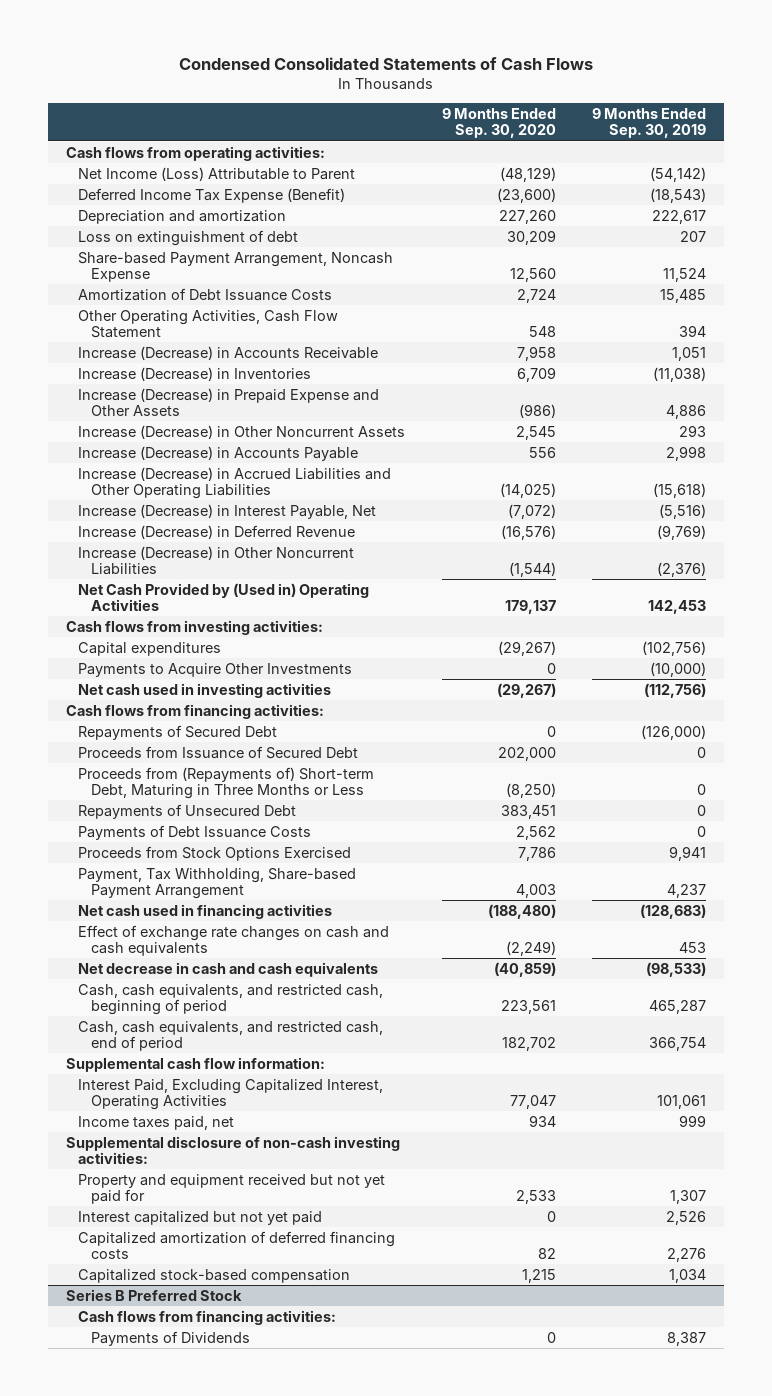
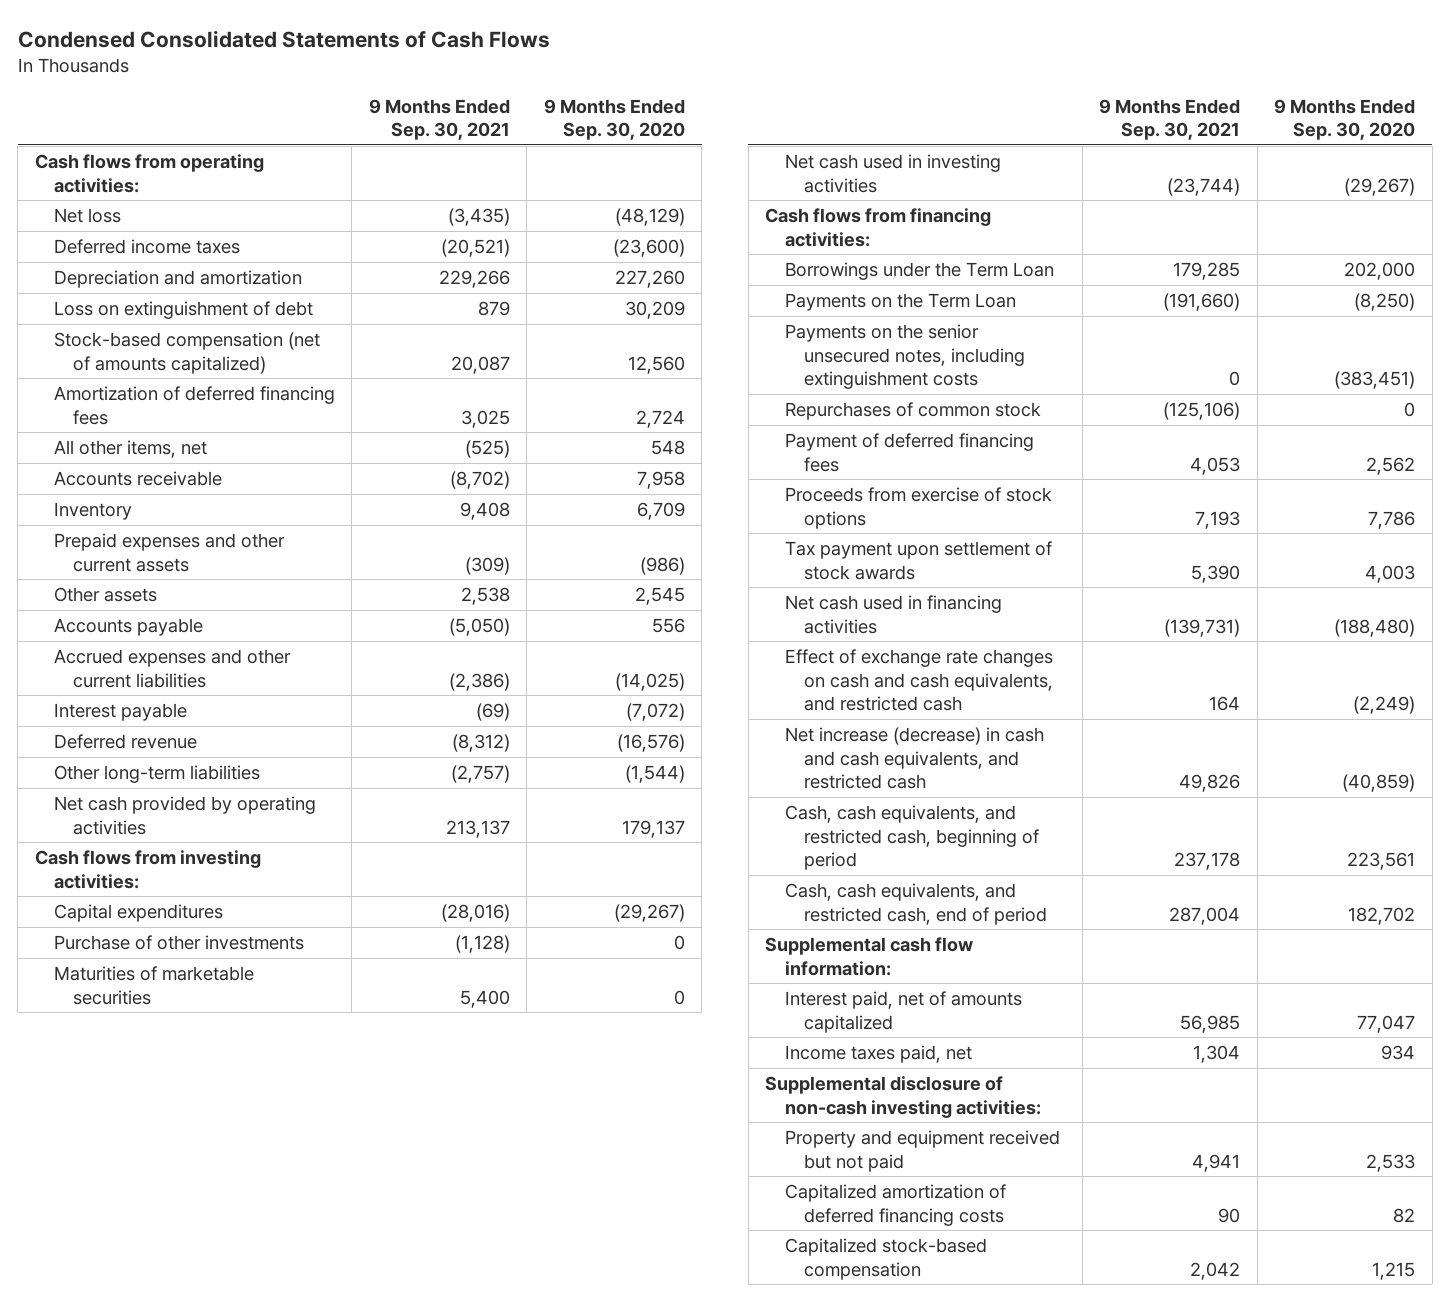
[592,107,707,139] 9 Months Ended Sep. 30, 2019 -> none
none -> [368,98,510,140] 9 Months Ended Sep. 30, 2021
[78,166,356,181] Net Income (Loss) Attributable to Parent -> [54,208,122,224] Net loss
[78,187,346,203] Deferred Income Tax Expense (Benefit) -> [54,239,241,255] Deferred income taxes
[78,251,394,283] Share-based Payment Arrangement, Noncash Expense -> [54,332,321,374] Stock-based compensation (net of amounts capitalized)
[78,287,333,301] Amortization of Debt Issuance Costs -> [54,386,336,425] Amortization of deferred financing fees
[78,309,339,339] Other Operating Activities, Cash Flow Statement -> [54,440,208,459] All other items, net
[78,345,379,360] Increase (Decrease) in Accounts Receivable -> [54,471,223,487] Accounts receivable
[78,366,312,381] Increase (Decrease) in Inventories -> [54,502,133,521] Inventory
[78,387,380,417] Increase (Decrease) in Prepaid Expense and Other Assets -> [54,533,286,572] Prepaid expenses and other current assets
[78,424,406,439] Increase (Decrease) in Other Noncurrent Assets -> [54,587,158,603] Other assets
[78,445,359,461] Increase (Decrease) in Accounts Payable -> [54,618,204,637] Accounts payable
[78,466,392,500] Increase (Decrease) in Accrued Liabilities and Other Operating Liabilities -> [54,649,292,688] Accrued expenses and other current liabilities
[78,503,377,519] Increase (Decrease) in Interest Payable, Net -> [54,703,188,722] Interest payable
[78,524,356,539] Increase (Decrease) in Deferred Revenue -> [54,734,198,750] Deferred revenue
[78,545,355,576] Increase (Decrease) in Other Noncurrent Liabilities -> [54,765,261,784] Other long-term liabilities
[78,582,370,612] Net Cash Provided by (Used in) Operating Activities -> [54,796,317,835] Net cash provided by operating activities
[78,662,353,677] Payments to Acquire Other Investments -> [54,935,305,951] Purchase of other investments
none -> [54,966,255,1005] Maturities of marketable securities
[78,724,278,740] Repayments of Secured Debt -> none
[78,803,297,819] Repayments of Unsecured Debt -> none
[78,745,359,759] Proceeds from Issuance of Secured Debt -> [784,262,1054,281] Borrowings under the Term Loan
[78,766,375,800] Proceeds from (Repayments of) Short-term Debt, Maturing in Three Months or Less -> [784,293,1016,312] Payments on the Term Loan
none -> [784,324,1025,389] Payments on the senior unsecured notes, including extinguishment costs
none -> [784,402,1041,421] Repurchases of common stock
[78,824,312,840] Payments of Debt Issuance Costs -> [784,433,1034,472] Payment of deferred financing fees
[78,845,352,861] Proceeds from Stock Options Exercised -> [784,487,1052,529] Proceeds from exercise of stock options
[78,867,357,900] Payment, Tax Withholding, Share-based Payment Arrangement -> [784,541,1052,580] Tax payment upon settlement of stock awards
[78,924,390,957] Effect of exchange rate changes on cash and cash equivalents -> [784,649,1053,711] Effect of exchange rate changes on cash and cash equivalents, and restricted cash
[78,961,379,977] Net decrease in cash and cash equivalents -> [784,727,1044,789] Net increase (decrease) in cash and cash equivalents, and restricted cash
[78,1078,384,1111] Interest Paid, Excluding Capitalized Interest, Operating Activities -> [784,991,1022,1033] Interest paid, net of amounts capitalized
[78,1210,323,1225] Interest capitalized but not yet paid -> none
[78,1173,386,1205] Property and equipment received but not yet paid for -> [784,1130,1060,1172] Property and equipment received but not paid
[65,1288,242,1301] Series B Preferred Stock -> none
[78,1309,337,1325] Cash flows from financing activities: -> none
[90,1330,250,1346] Payments of Dividends -> none

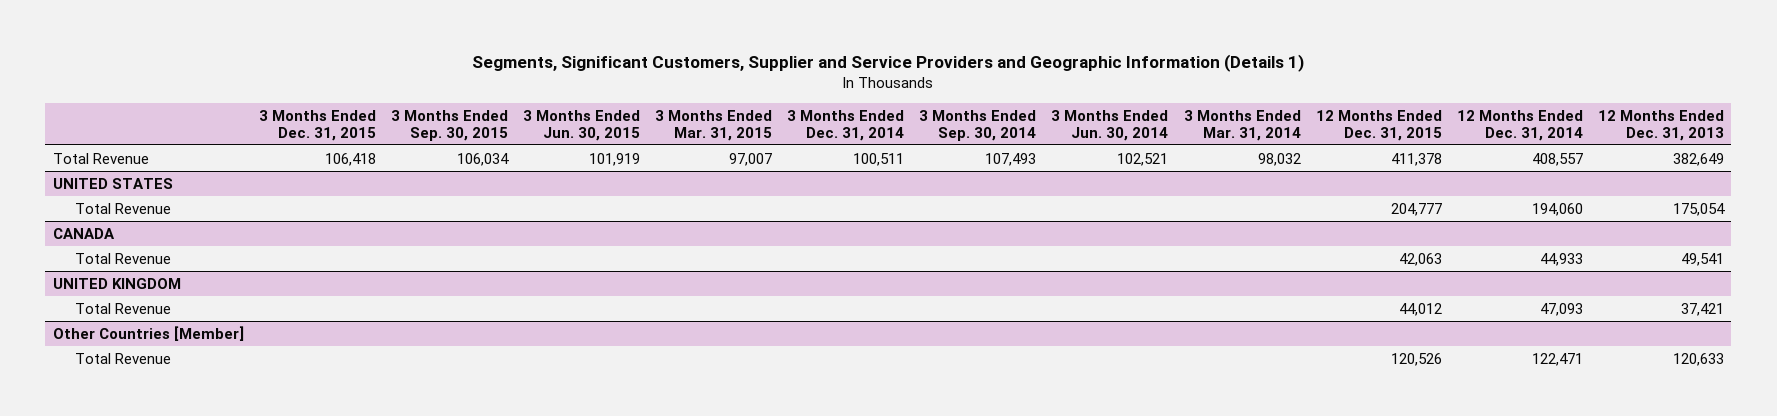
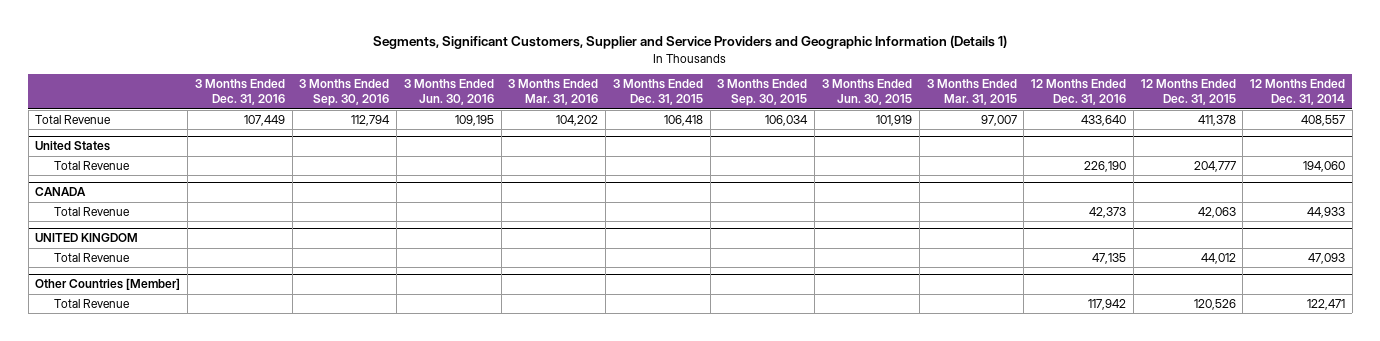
[787,109,905,141] 3 Months Ended Dec. 31, 2014 -> none
[919,109,1037,141] 3 Months Ended Sep. 30, 2014 -> none
[1051,109,1169,141] 3 Months Ended Jun. 30, 2014 -> none
[1183,109,1301,141] 3 Months Ended Mar. 31, 2014 -> none
[1597,109,1724,141] 12 Months Ended Dec. 31, 2013 -> none
none -> [194,79,285,106] 3 Months Ended Dec. 31, 2016
none -> [299,79,390,107] 3 Months Ended Sep. 30, 2016
none -> [403,79,494,106] 3 Months Ended Jun. 30, 2016
none -> [508,79,599,106] 3 Months Ended Mar. 31, 2016
none -> [1031,79,1127,106] 12 Months Ended Dec. 31, 2016
[52,177,173,189] UNITED STATES -> [35,141,111,152] United States

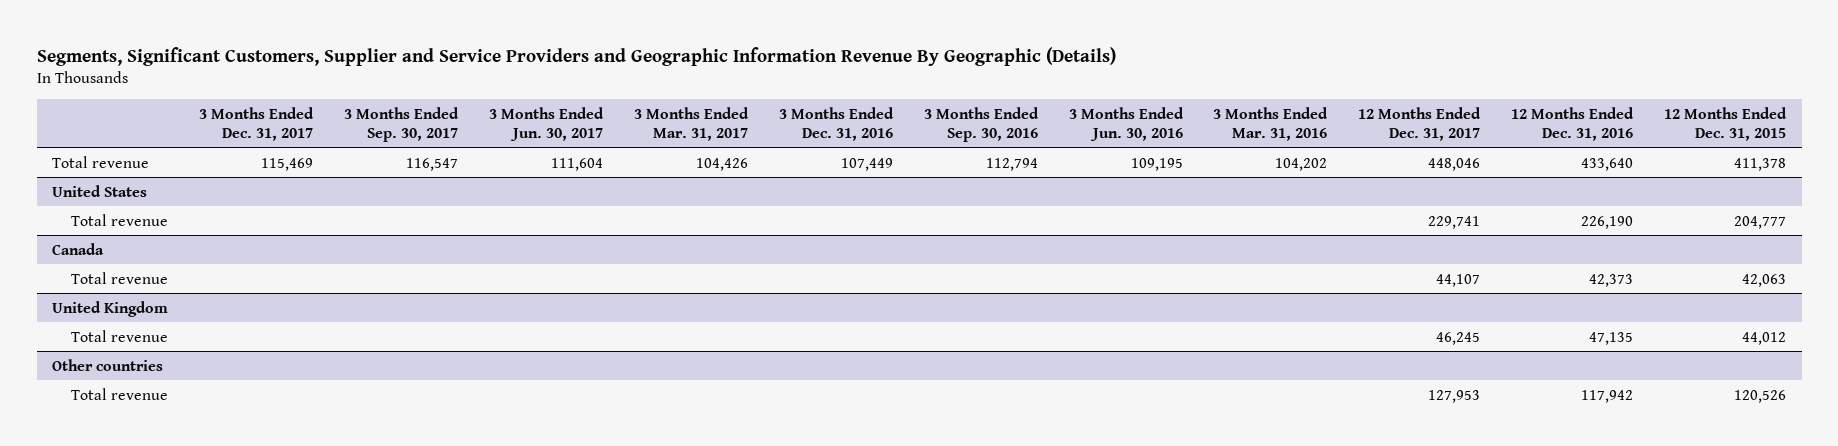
[373,35,1008,50] Segments, Significant Customers, Supplier and Service Providers and Geographic Information (Details 1) -> [36,46,1116,66] Segments, Significant Customers, Supplier and Service Providers and Geographic Information Revenue By Geographic (Details)
[612,79,703,106] 3 Months Ended Dec. 31, 2015 -> none
[717,79,808,107] 3 Months Ended Sep. 30, 2015 -> none
[822,79,913,106] 3 Months Ended Jun. 30, 2015 -> none
[926,79,1017,106] 3 Months Ended Mar. 31, 2015 -> none
[1250,79,1346,106] 12 Months Ended Dec. 31, 2014 -> none
none -> [199,106,315,141] 3 Months Ended Dec. 31, 2017
none -> [344,106,460,142] 3 Months Ended Sep. 30, 2017
none -> [488,106,604,141] 3 Months Ended Jun. 30, 2017
none -> [633,106,749,141] 3 Months Ended Mar. 31, 2017
none -> [1358,106,1482,141] 12 Months Ended Dec. 31, 2017
[35,114,112,124] Total Revenue -> [52,155,150,168] Total revenue
[53,160,130,170] Total Revenue -> [70,213,168,226] Total revenue
[35,187,87,197] CANADA -> [52,242,105,255] Canada
[53,206,130,216] Total Revenue -> [70,271,168,284] Total revenue
[35,233,139,243] UNITED KINGDOM -> [52,300,169,317] United Kingdom
[53,252,130,262] Total Revenue -> [70,329,168,342] Total revenue
[35,278,181,291] Other Countries [Member] -> [52,358,164,371] Other countries
[53,298,130,308] Total Revenue -> [70,387,168,400] Total revenue

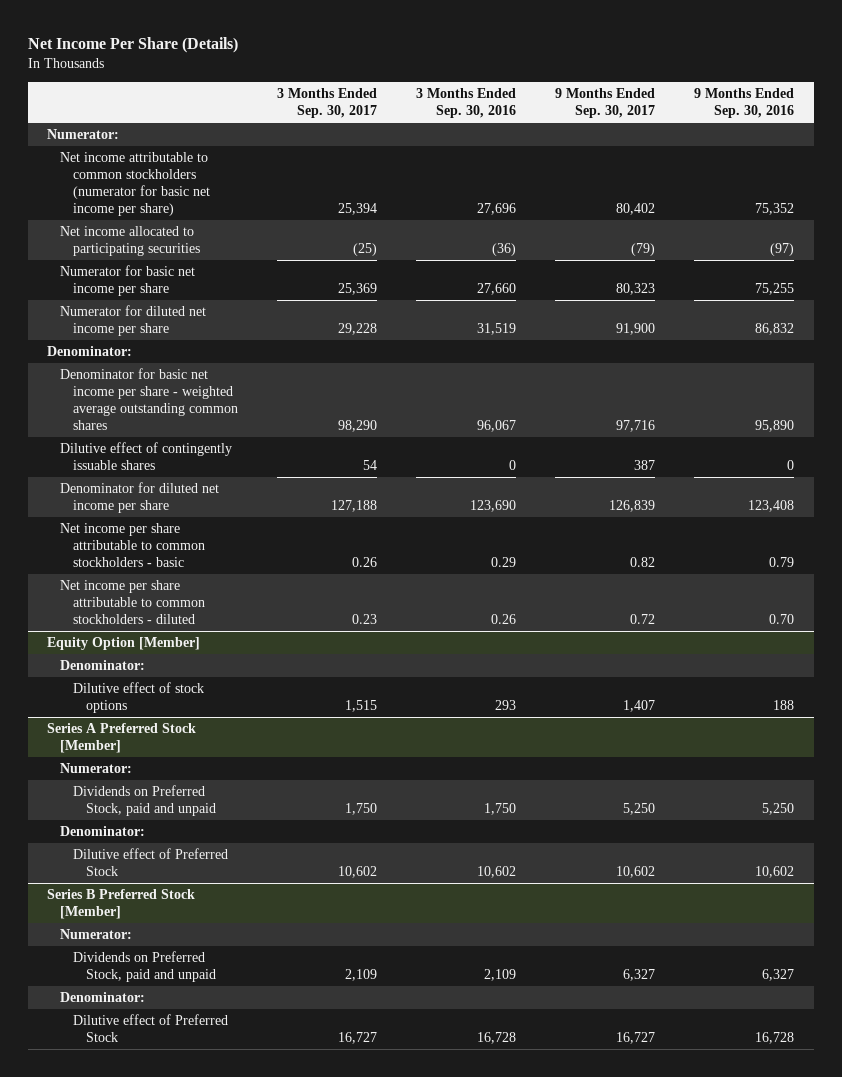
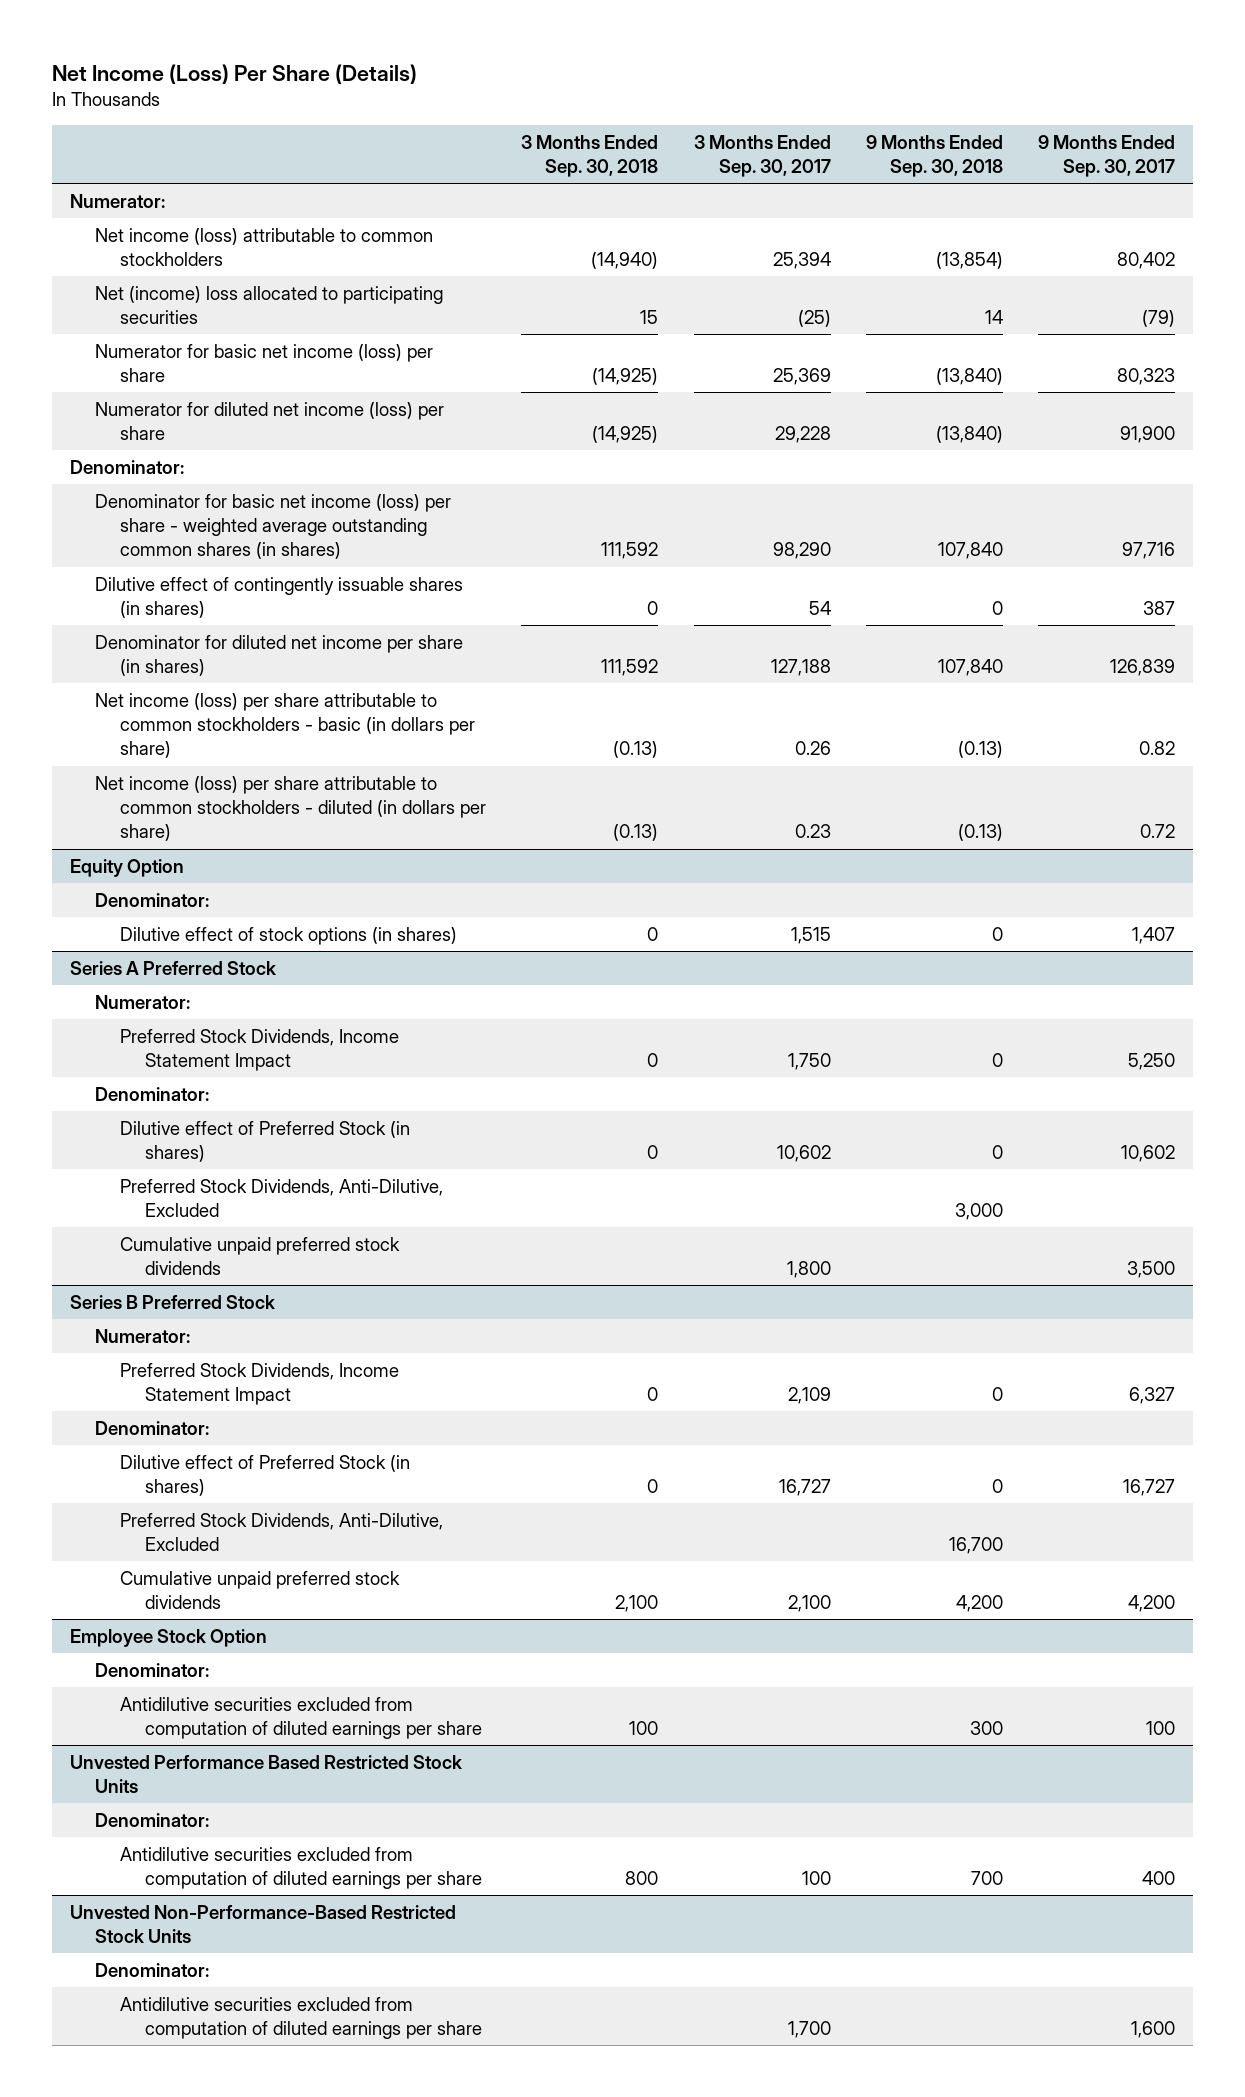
[27,37,238,54] Net Income Per Share (Details) -> [52,64,418,85] Net Income (Loss) Per Share (Details)
[416,88,517,118] 3 Months Ended Sep. 30, 2016 -> none
[694,88,795,118] 9 Months Ended Sep. 30, 2016 -> none
none -> [521,134,659,178] 3 Months Ended Sep. 30, 2018
none -> [865,134,1003,178] 9 Months Ended Sep. 30, 2018
[60,152,211,216] Net income attributable to common stockholders (numerator for basic net income per share) -> [94,227,433,267] Net income (loss) attributable to common stockholders
[60,226,201,256] Net income allocated to participating securities -> [94,285,443,325] Net (income) loss allocated to participating securities
[60,265,196,296] Numerator for basic net income per share -> [94,343,433,383] Numerator for basic net income (loss) per share
[60,305,207,336] Numerator for diluted net income per share -> [94,401,444,441] Numerator for diluted net income (loss) per share
[60,368,239,430] Denominator for basic net income per share - weighted average outstanding common shares -> [94,493,451,560] Denominator for basic net income (loss) per share - weighted average outstanding common shares (in shares)
[60,442,233,470] Dilutive effect of contingently issuable shares -> [94,576,463,619] Dilutive effect of contingently issuable shares (in shares)
[60,482,220,513] Denominator for diluted net income per share -> [94,634,463,677] Denominator for diluted net income per share (in shares)
[60,523,206,567] Net income per share attributable to common stockholders - basic -> [94,692,475,759] Net income (loss) per share attributable to common stockholders - basic (in dollars per share)
[60,580,206,624] Net income per share attributable to common stockholders - diluted -> [94,775,486,842] Net income (loss) per share attributable to common stockholders - diluted (in dollars per share)
[47,637,201,651] Equity Option [Member] -> [69,858,184,877] Equity Option
[73,682,205,713] Dilutive effect of stock options -> [119,926,457,945] Dilutive effect of stock options (in shares)
[47,723,197,753] Series A Preferred Stock [Member] -> [69,960,276,975] Series A Preferred Stock
[73,785,217,816] Dividends on Preferred Stock, paid and unpaid -> [119,1028,399,1072] Preferred Stock Dividends, Income Statement Impact
[73,848,229,876] Dilutive effect of Preferred Stock -> [119,1120,410,1163] Dilutive effect of Preferred Stock (in shares)
none -> [119,1178,443,1218] Preferred Stock Dividends, Anti-Dilutive, Excluded
none -> [119,1236,400,1276] Cumulative unpaid preferred stock dividends
[47,889,196,919] Series B Preferred Stock [Member] -> [69,1294,275,1309] Series B Preferred Stock
[73,951,217,982] Dividends on Preferred Stock, paid and unpaid -> [119,1362,399,1406] Preferred Stock Dividends, Income Statement Impact
[73,1014,229,1042] Dilutive effect of Preferred Stock -> [119,1454,410,1497] Dilutive effect of Preferred Stock (in shares)
none -> [119,1512,443,1552] Preferred Stock Dividends, Anti-Dilutive, Excluded
none -> [119,1570,400,1610] Cumulative unpaid preferred stock dividends
none -> [69,1628,267,1647] Employee Stock Option
none -> [94,1662,209,1677] Denominator:
none -> [119,1696,483,1740] Antidilutive securities excluded from computation of diluted earnings per share
none -> [69,1754,462,1794] Unvested Performance Based Restricted Stock Units
none -> [94,1812,209,1827] Denominator:
none -> [119,1846,483,1890] Antidilutive securities excluded from computation of diluted earnings per share
none -> [69,1904,456,1944] Unvested Non-Performance-Based Restricted Stock Units
none -> [94,1962,209,1977] Denominator:
none -> [119,1996,483,2040] Antidilutive securities excluded from computation of diluted earnings per share

